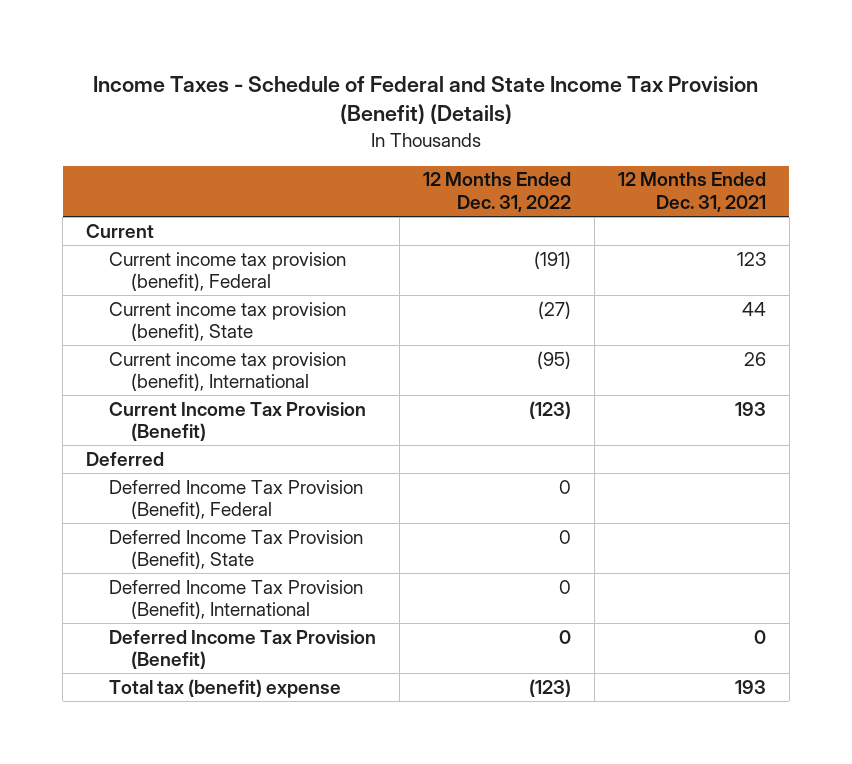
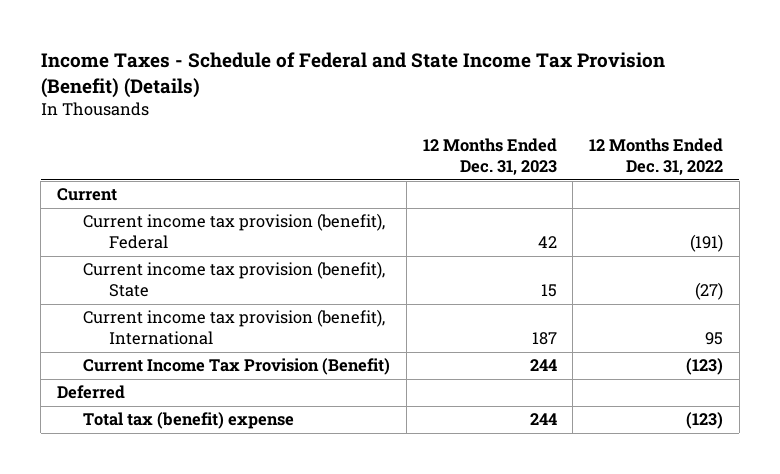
[617,172,766,213] 12 Months Ended Dec. 31, 2021 -> none
none -> [422,138,557,176] 12 Months Ended Dec. 31, 2023
[536,350,571,369] (95) -> [705,332,724,346] 95
[108,479,363,520] Deferred Income Tax Provision (Benefit), Federal -> none
[108,529,363,570] Deferred Income Tax Provision (Benefit), State -> none
[108,579,363,620] Deferred Income Tax Provision (Benefit), International -> none
[108,629,376,670] Deferred Income Tax Provision (Benefit) -> none

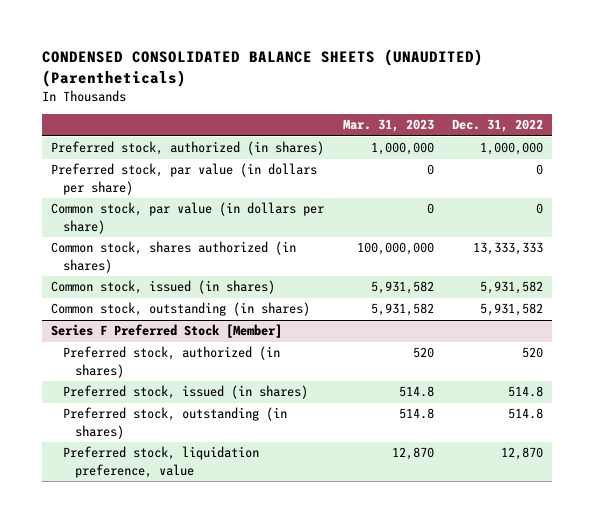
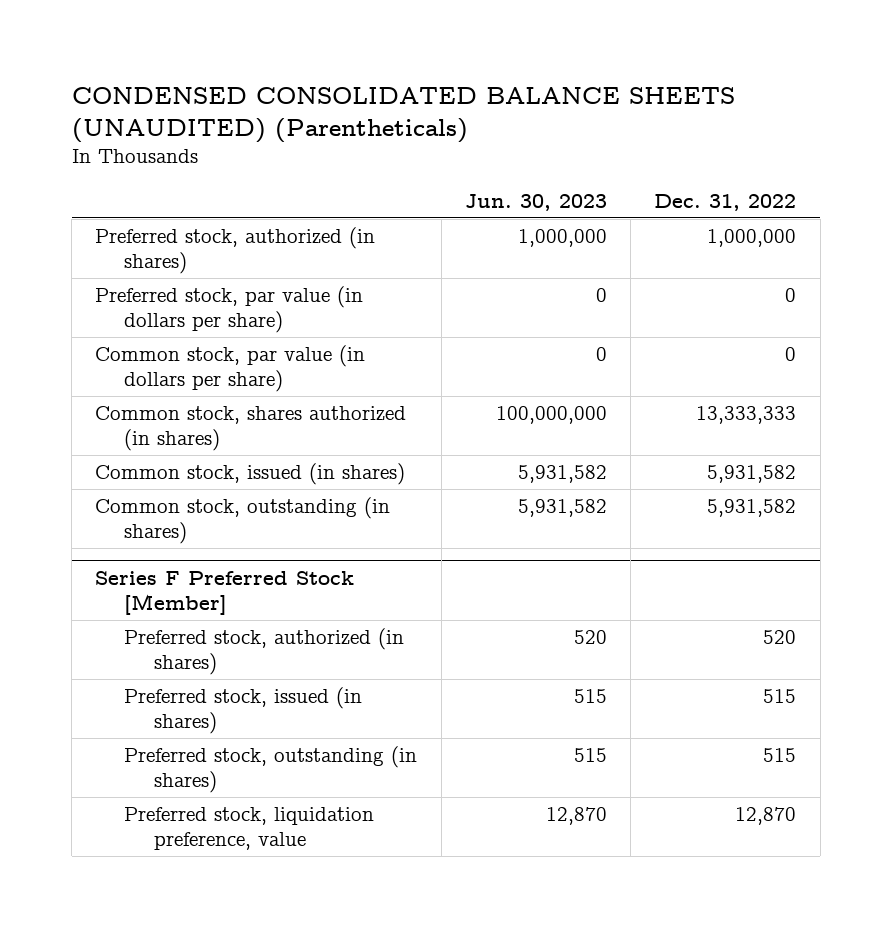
[342,119,434,133] Mar. 31, 2023 -> none
none -> [464,194,607,212] Jun. 30, 2023
[508,386,544,398] 514.8 -> [763,689,797,704] 515
[508,408,544,420] 514.8 -> [763,748,797,763] 515

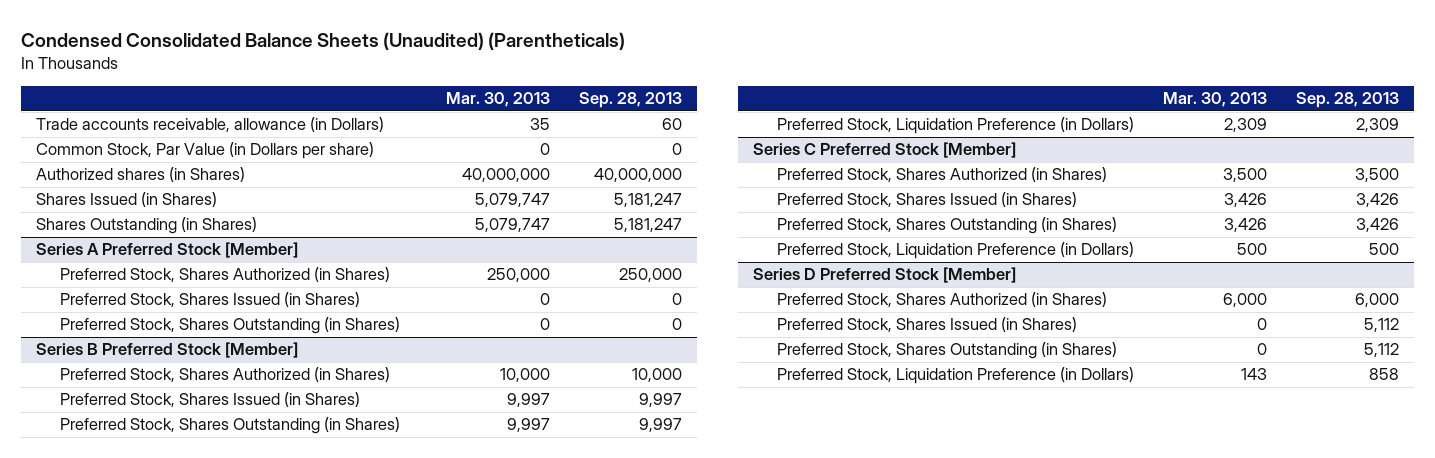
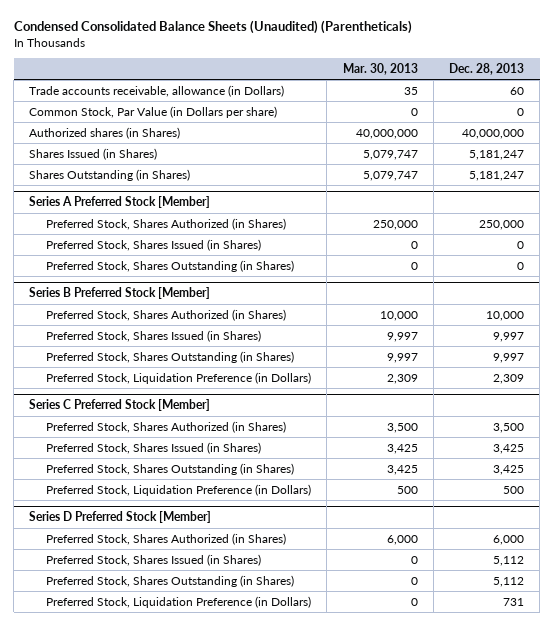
[579,92,683,109] Sep. 28, 2013 -> none
none -> [449,62,525,75] Dec. 28, 2013
[1224,193,1268,208] 3,426 -> [386,443,418,454] 3,425
[1224,218,1268,233] 3,426 -> [386,464,418,475] 3,425
[1241,368,1268,381] 143 -> [410,597,418,606] 0

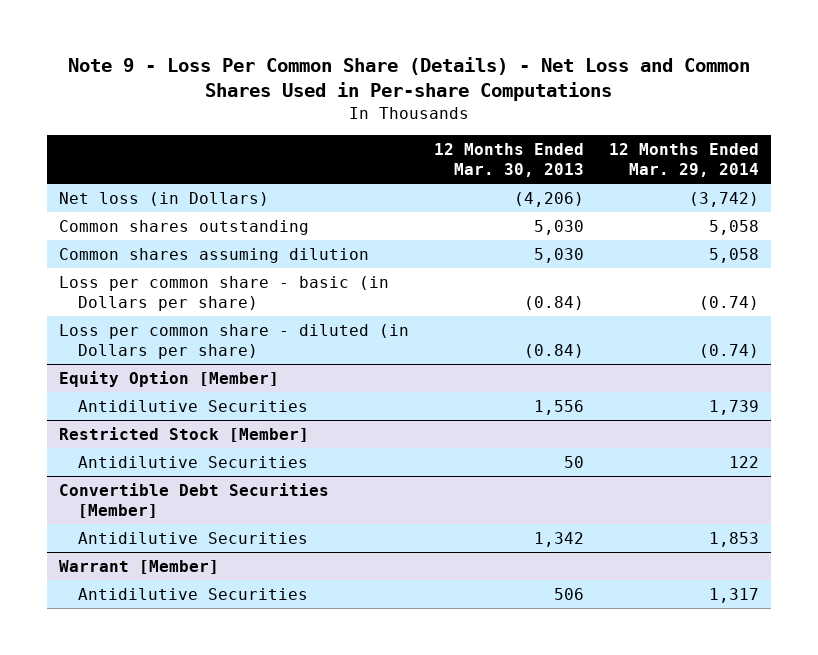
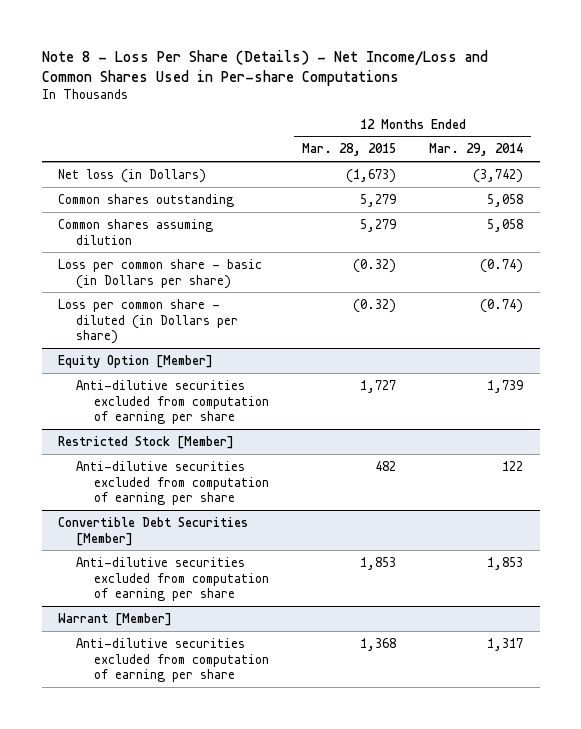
[68,57,751,102] Note 9 - Loss Per Common Share (Details) - Net Loss and Common Shares Used in Per-share Computations -> [41,49,488,86] Note 8 - Loss Per Share (Details) - Net Income/Loss and Common Shares Used in Per-share Computations
[434,143,585,178] 12 Months Ended Mar. 30, 2013 -> none
none -> [302,143,397,157] Mar. 28, 2015
[77,399,308,412] Antidilutive Securities -> [76,379,270,425] Anti-dilutive securities excluded from computation of earning per share
[77,455,308,468] Antidilutive Securities -> [76,460,270,506] Anti-dilutive securities excluded from computation of earning per share
[77,531,308,544] Antidilutive Securities -> [76,556,270,602] Anti-dilutive securities excluded from computation of earning per share
[77,587,308,600] Antidilutive Securities -> [76,637,270,683] Anti-dilutive securities excluded from computation of earning per share

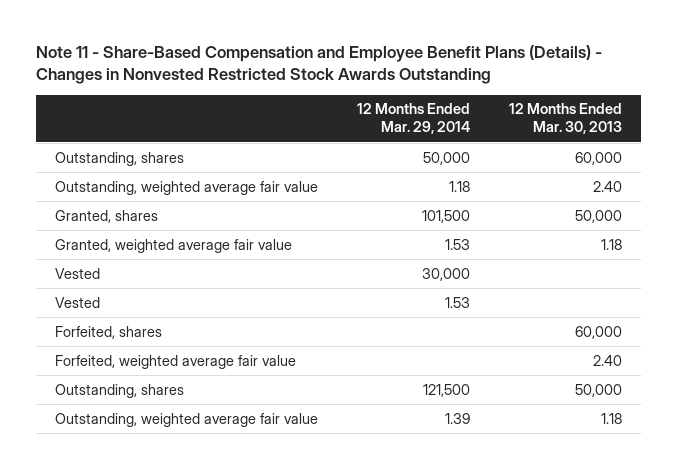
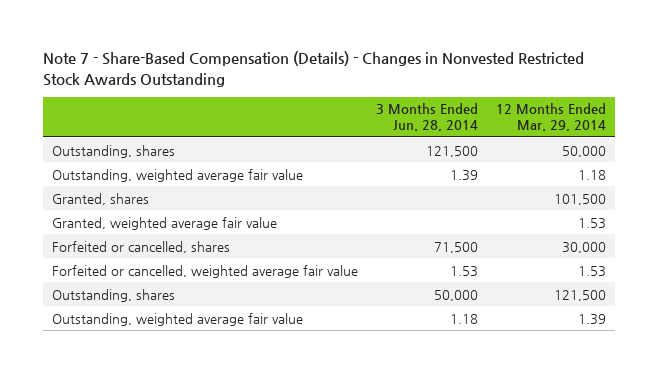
[35,44,602,85] Note 11 - Share-Based Compensation and Employee Benefit Plans (Details) - Changes in Nonvested Restricted Stock Awards Outstanding -> [42,51,584,87] Note 7 - Share-Based Compensation (Details) - Changes in Nonvested Restricted Stock Awards Outstanding
[508,103,622,135] 12 Months Ended Mar. 30, 2013 -> none
none -> [375,103,478,132] 3 Months Ended Jun. 28, 2014
[55,325,163,339] Forfeited, shares -> none
[55,354,297,369] Forfeited, weighted average fair value -> none
[55,267,101,279] Vested -> [51,240,230,253] Forfeited or cancelled, shares
[55,296,101,308] Vested -> [51,264,358,278] Forfeited or cancelled, weighted average fair value

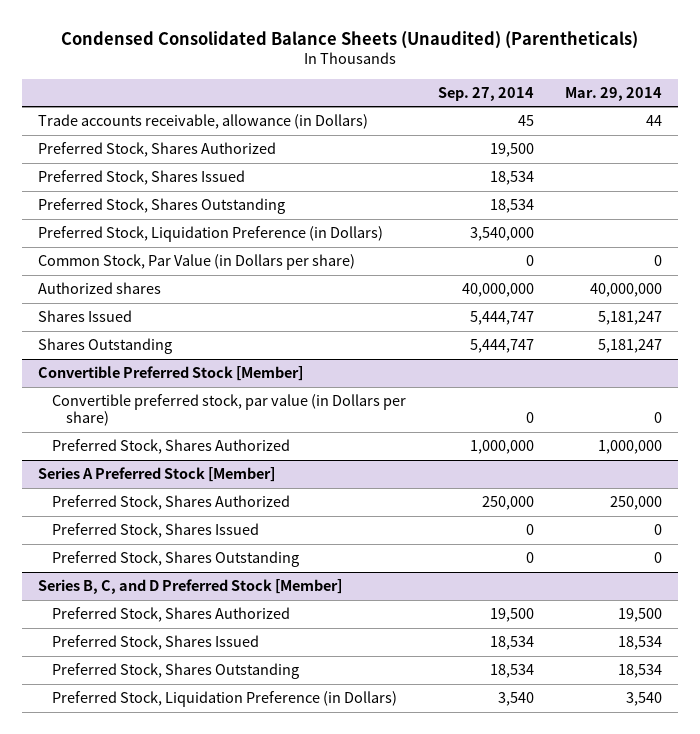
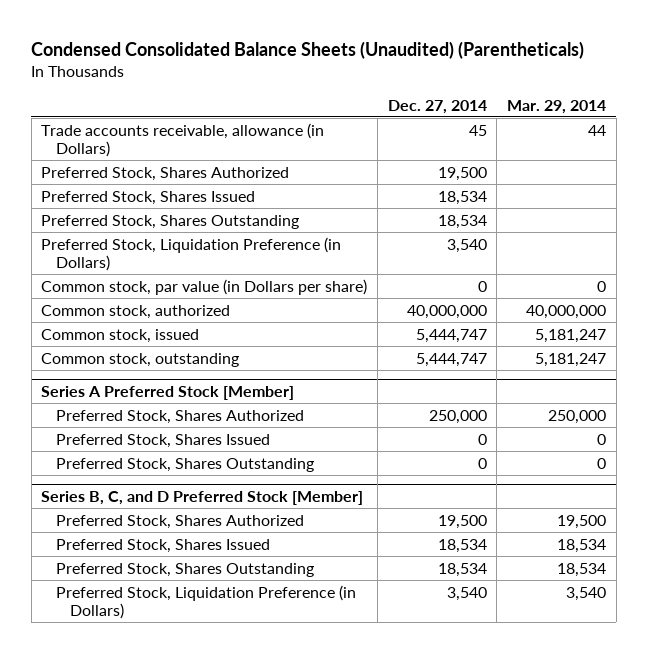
[437,86,534,101] Sep. 27, 2014 -> none
none -> [387,99,487,114] Dec. 27, 2014
[38,366,304,382] Convertible Preferred Stock [Member] -> none
[51,394,406,426] Convertible preferred stock, par value (in Dollars per share) -> none
[51,439,290,455] Preferred Stock, Shares Authorized -> none
[38,254,356,271] Common Stock, Par Value (in Dollars per share) -> [41,278,368,295] Common stock, par value (in Dollars per share)
[38,282,162,295] Authorized shares -> [41,304,231,319] Common stock, authorized
[38,310,133,323] Shares Issued -> [41,328,200,343] Common stock, issued
[38,338,173,355] Shares Outstanding -> [41,352,240,367] Common stock, outstanding

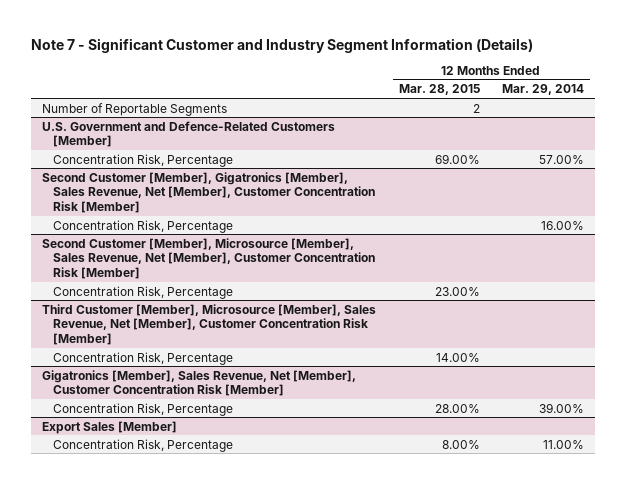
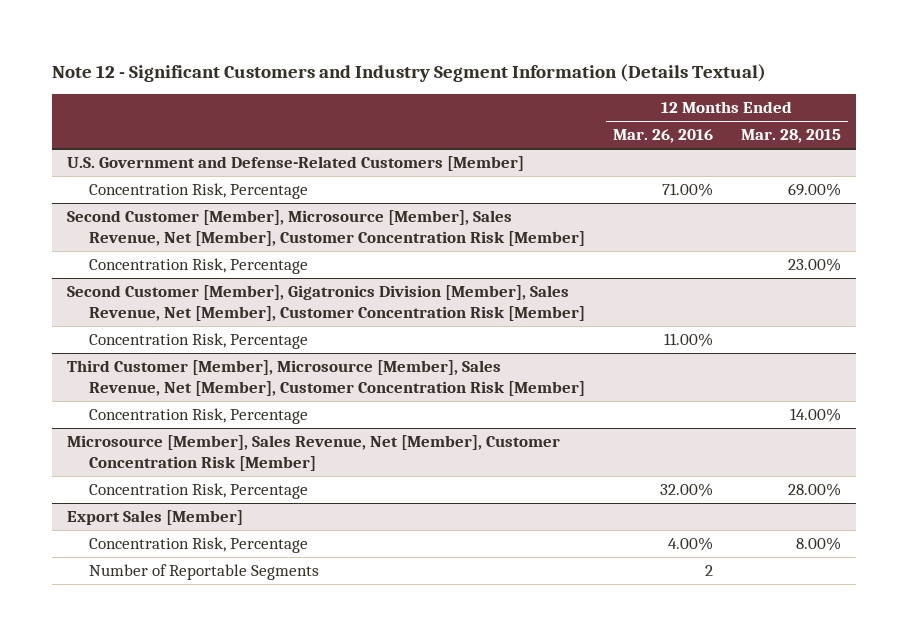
[30,37,533,53] Note 7 - Significant Customer and Industry Segment Information (Details) -> [52,63,767,82] Note 12 - Significant Customers and Industry Segment Information (Details Textual)
[501,84,584,96] Mar. 29, 2014 -> none
none -> [612,129,713,144] Mar. 26, 2016
[42,102,228,116] Number of Reportable Segments -> none
[42,120,336,148] U.S. Government and Defence-Related Customers [Member] -> [66,156,524,172] U.S. Government and Defense-Related Customers [Member]
[42,171,376,213] Second Customer [Member], Gigatronics [Member], Sales Revenue, Net [Member], Customer Concentration Risk [Member] -> none
[53,219,234,233] Concentration Risk, Percentage -> none
none -> [66,285,585,322] Second Customer [Member], Gigatronics Division [Member], Sales Revenue, Net [Member], Customer Concentration Risk [Member]
none -> [88,333,308,350] Concentration Risk, Percentage
[42,369,357,397] Gigatronics [Member], Sales Revenue, Net [Member], Customer Concentration Risk [Member] -> [66,435,560,472] Microsource [Member], Sales Revenue, Net [Member], Customer Concentration Risk [Member]
none -> [88,564,319,581] Number of Reportable Segments

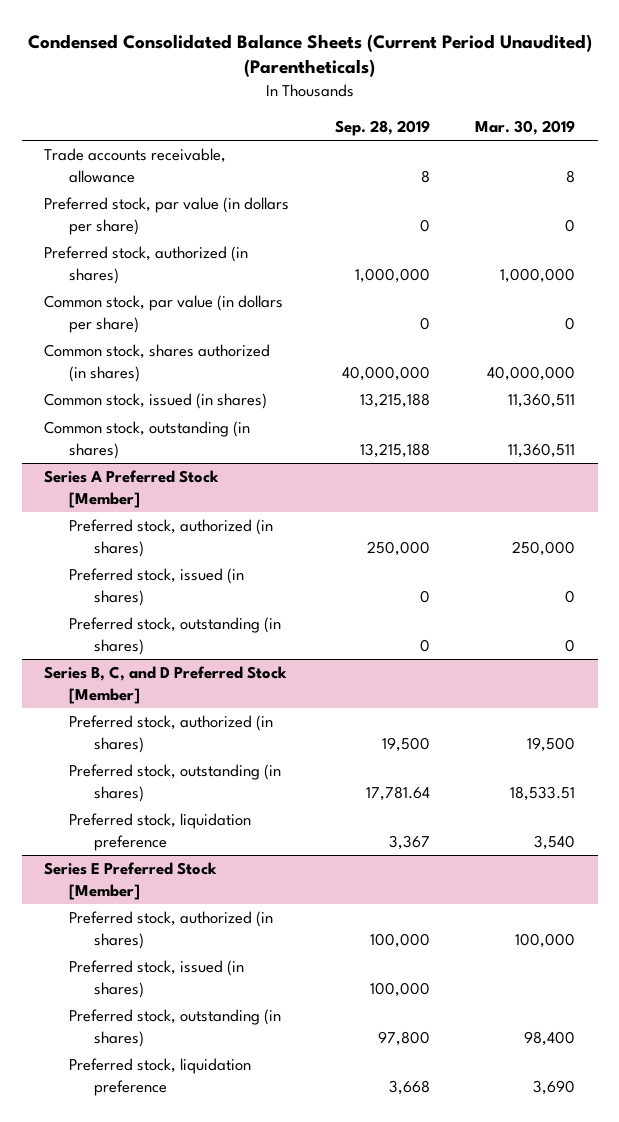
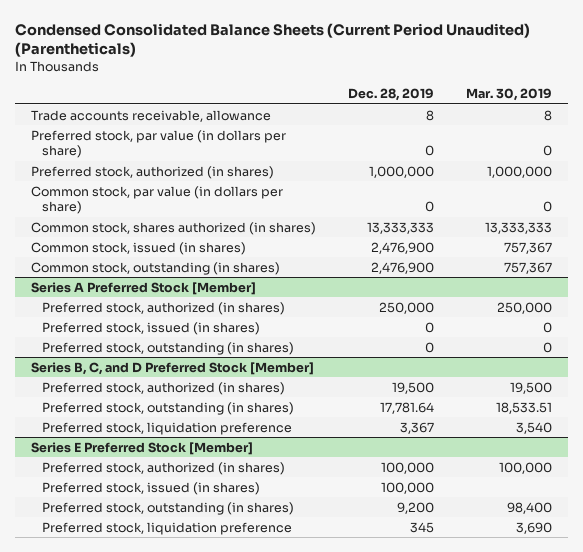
[334,119,430,136] Sep. 28, 2019 -> none
none -> [347,88,434,102] Dec. 28, 2019
[487,365,576,381] 40,000,000 -> [484,221,552,234] 13,333,333
[508,393,576,409] 11,360,511 -> [503,241,552,254] 757,367
[508,442,576,458] 11,360,511 -> [503,261,552,274] 757,367

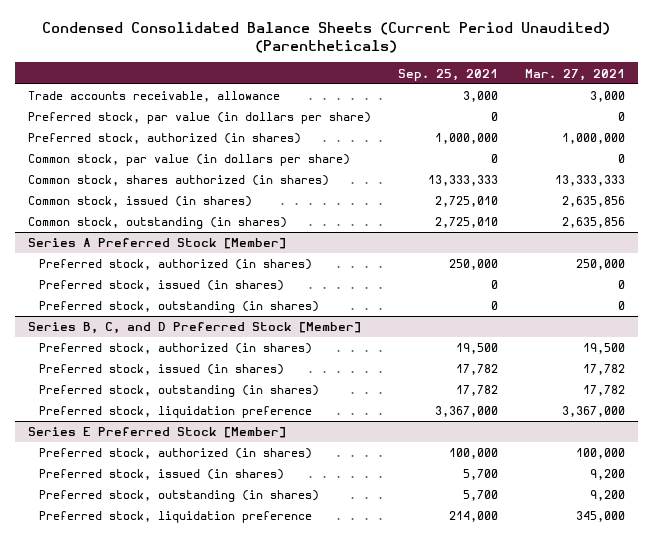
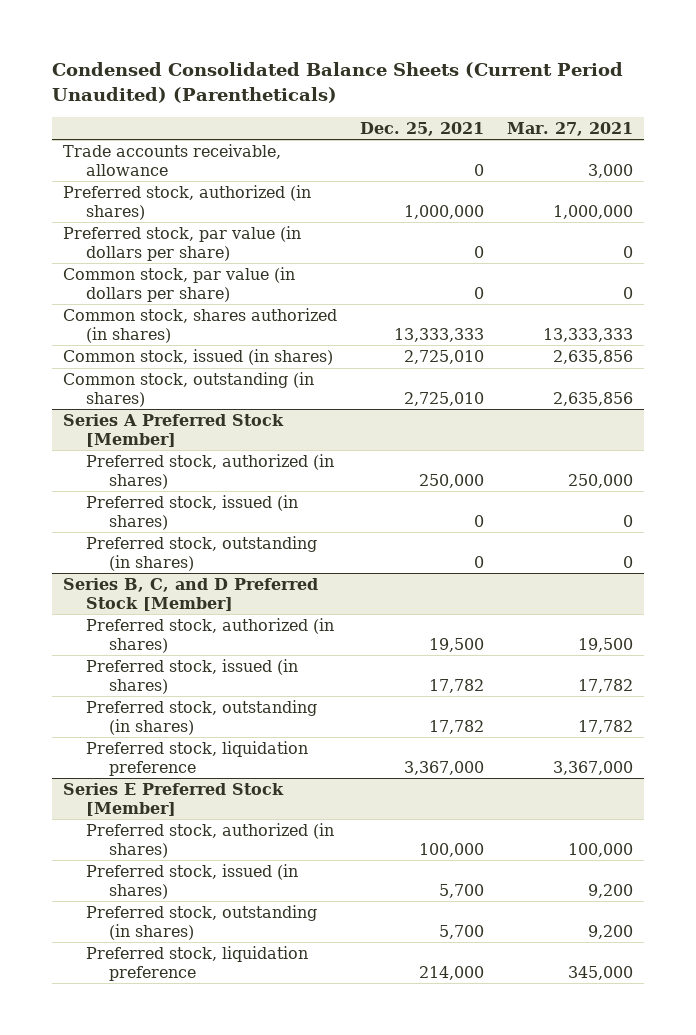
[397,68,498,81] Sep. 25, 2021 -> none
none -> [359,121,484,136] Dec. 25, 2021
[28,112,372,125] Preferred stock, par value (in dollars per share) -> [63,226,302,261] Preferred stock, par value (in dollars per share)

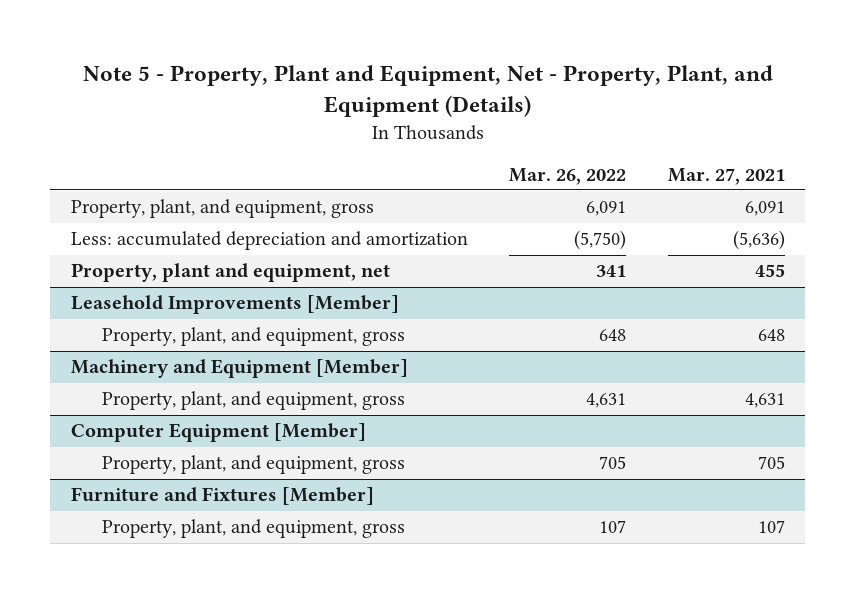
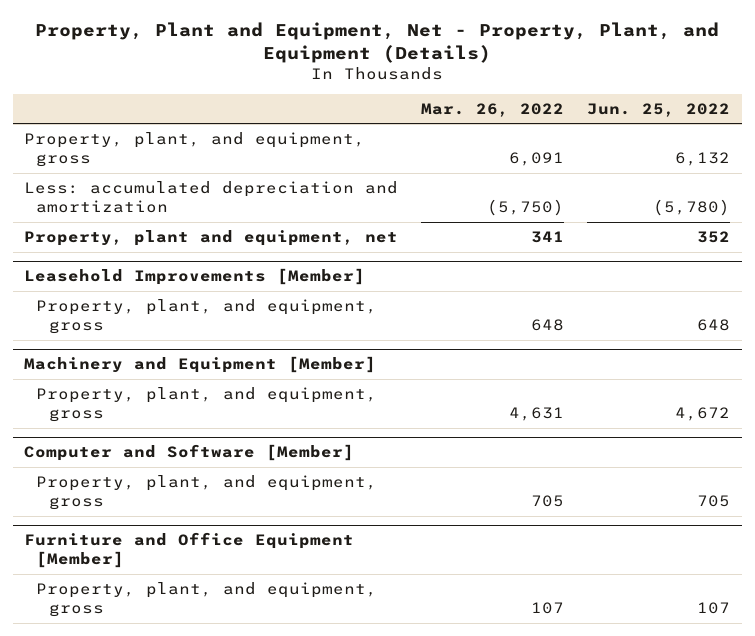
[82,65,773,117] Note 5 - Property, Plant and Equipment, Net - Property, Plant, and Equipment (Details) -> [35,21,720,63] Property, Plant and Equipment, Net - Property, Plant, and Equipment (Details)
[667,167,785,185] Mar. 27, 2021 -> none
none -> [587,102,731,117] Jun. 25, 2022
[71,423,367,443] Computer Equipment [Member] -> [24,444,355,462] Computer and Software [Member]
[71,487,375,506] Furniture and Fixtures [Member] -> [24,532,355,569] Furniture and Office Equipment [Member]

